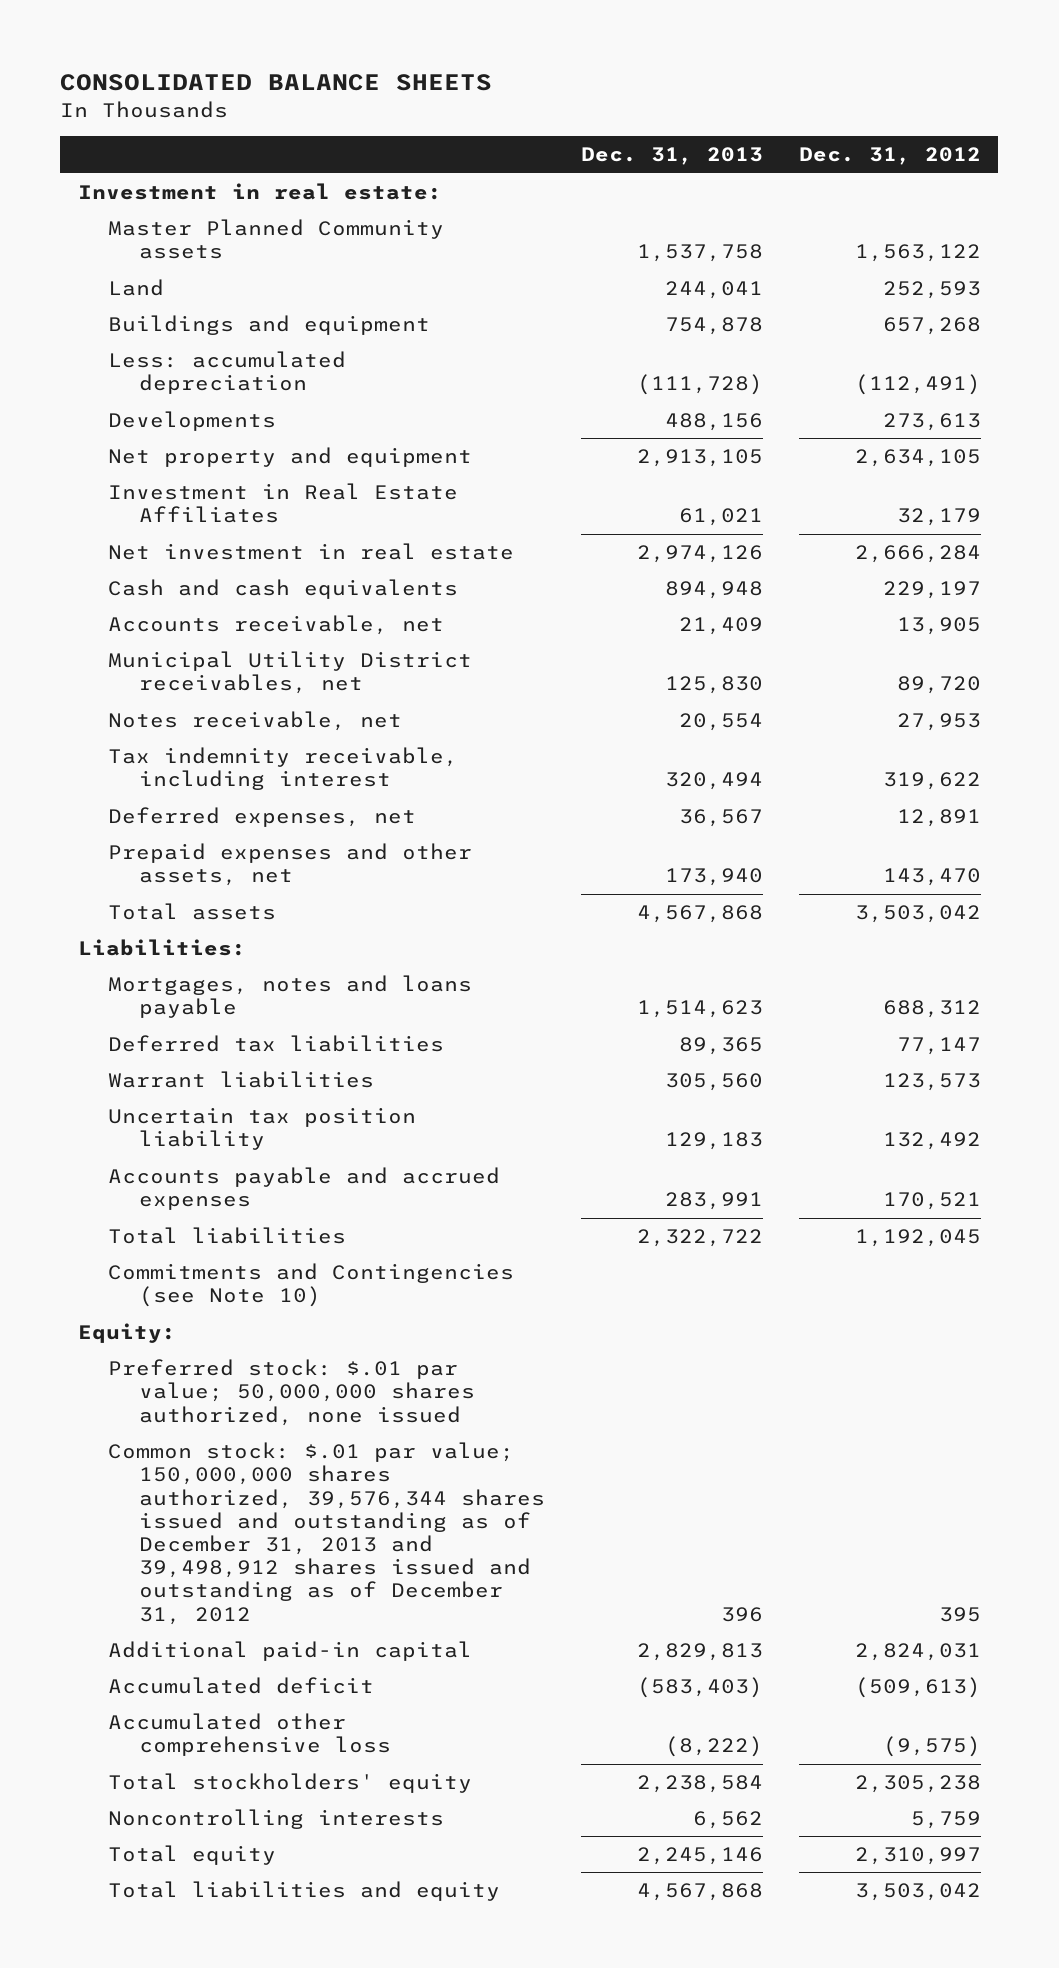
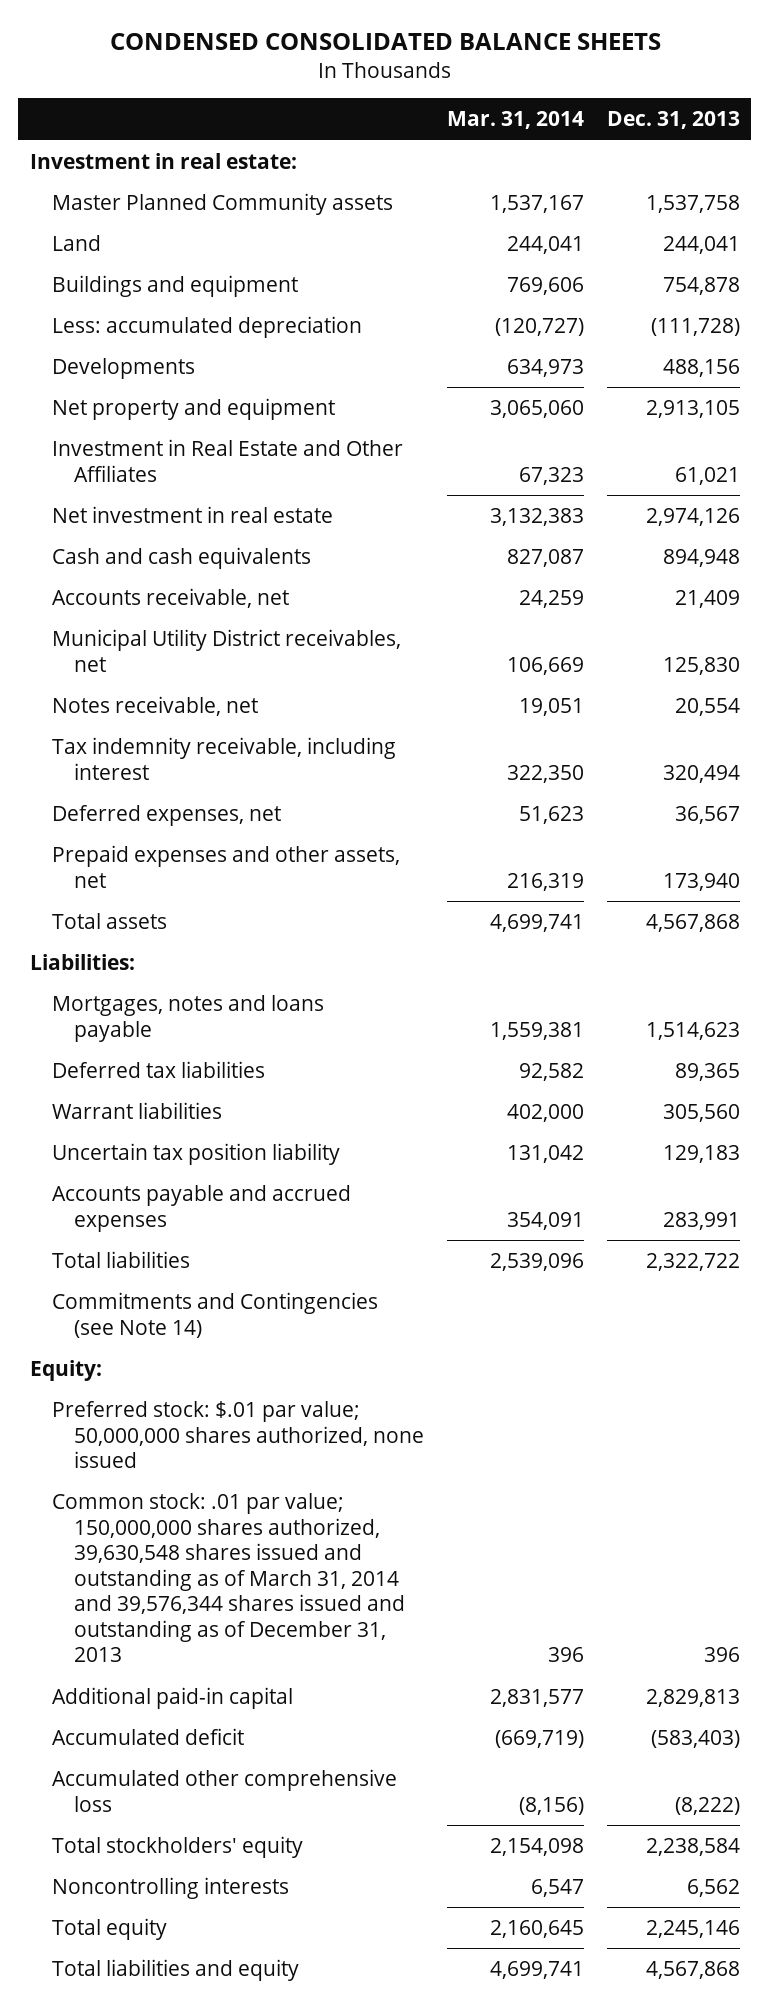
[60,74,493,92] CONSOLIDATED BALANCE SHEETS -> [109,32,661,50] CONDENSED CONSOLIDATED BALANCE SHEETS
[798,147,981,166] Dec. 31, 2012 -> none
none -> [447,111,585,130] Mar. 31, 2014
[108,483,459,524] Investment in Real Estate Affiliates -> [51,438,403,482] Investment in Real Estate and Other Affiliates
[108,1263,515,1308] Commitments and Contingencies (see Note 10) -> [51,1291,378,1338] Commitments and Contingencies (see Note 14)
[108,1442,545,1625] Common stock: $.01 par value; 150,000,000 shares authorized, 39,576,344 shares issued and outstanding as of December 31, 2013 and 39,498,912 shares issued and outstanding as of December 31, 2012 -> [51,1492,406,1663] Common stock: .01 par value; 150,000,000 shares authorized, 39,630,548 shares issued and outstanding as of March 31, 2014 and 39,576,344 shares issued and outstanding as of December 31, 2013

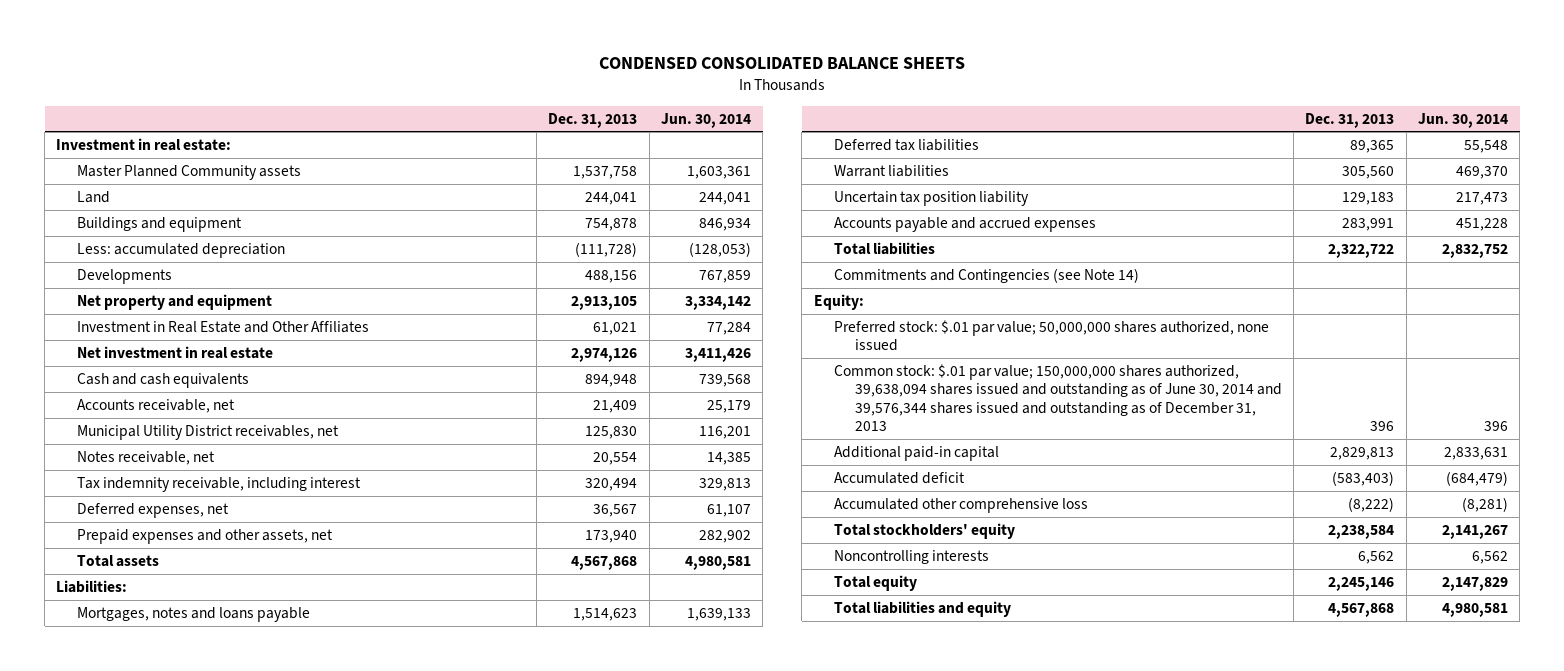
[447,111,585,130] Mar. 31, 2014 -> none
none -> [660,112,751,128] Jun. 30, 2014
[51,1492,406,1663] Common stock: .01 par value; 150,000,000 shares authorized, 39,630,548 shares issued and outstanding as of March 31, 2014 and 39,576,344 shares issued and outstanding as of December 31, 2013 -> [834,364,1282,432] Common stock: $.01 par value; 150,000,000 shares authorized, 39,638,094 shares issued and outstanding as of June 30, 2014 and 39,576,344 shares issued and outstanding as of December 31, 2013

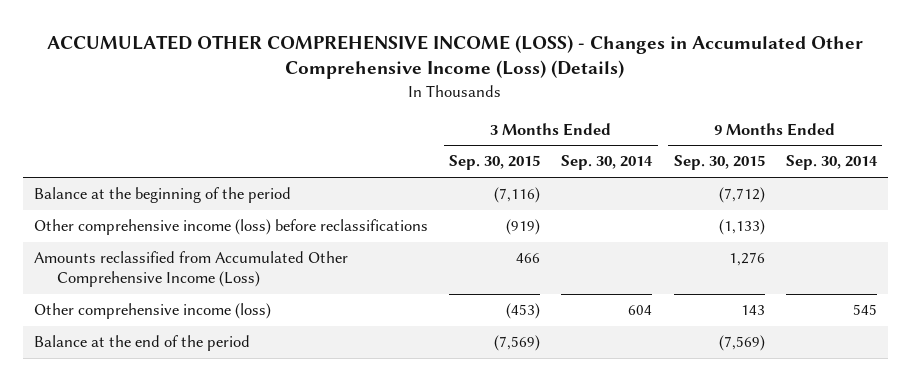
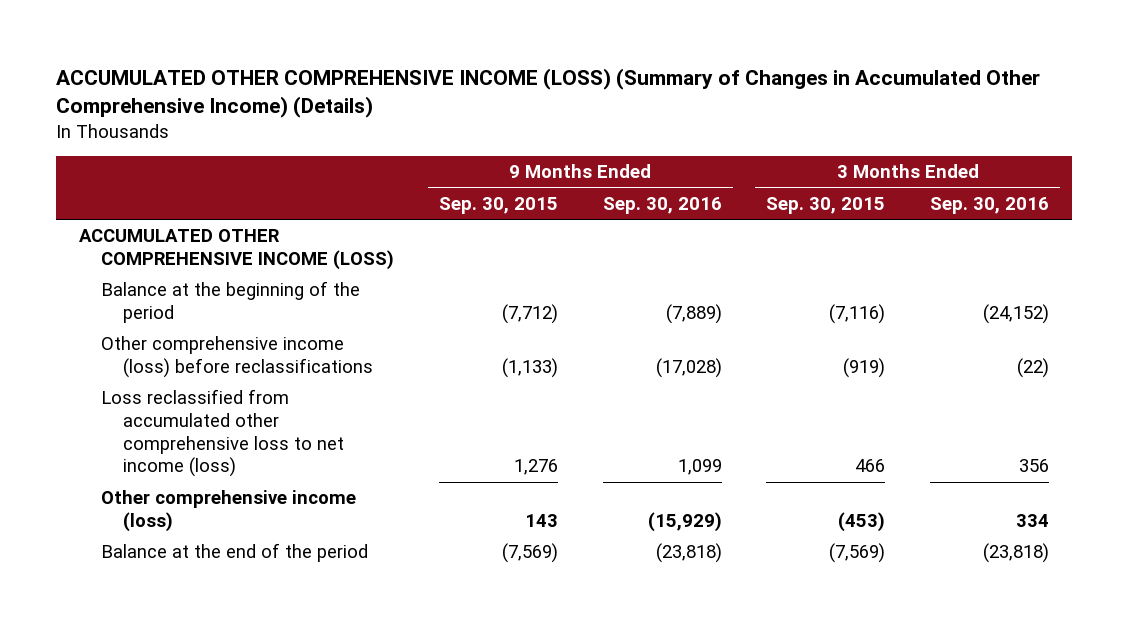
[47,34,864,80] ACCUMULATED OTHER COMPREHENSIVE INCOME (LOSS) - Changes in Accumulated Other Comprehensive Income (Loss) (Details) -> [56,67,1041,118] ACCUMULATED OTHER COMPREHENSIVE INCOME (LOSS) (Summary of Changes in Accumulated Other Comprehensive Income) (Details)
[561,155,654,171] Sep. 30, 2014 -> none
[786,155,879,171] Sep. 30, 2014 -> none
none -> [602,196,722,214] Sep. 30, 2016
none -> [930,196,1050,214] Sep. 30, 2016
none -> [78,229,394,271] ACCUMULATED OTHER COMPREHENSIVE INCOME (LOSS)
[33,251,348,288] Amounts reclassified from Accumulated Other Comprehensive Income (Loss) -> [100,389,345,478] Loss reclassified from accumulated other comprehensive loss to net income (loss)

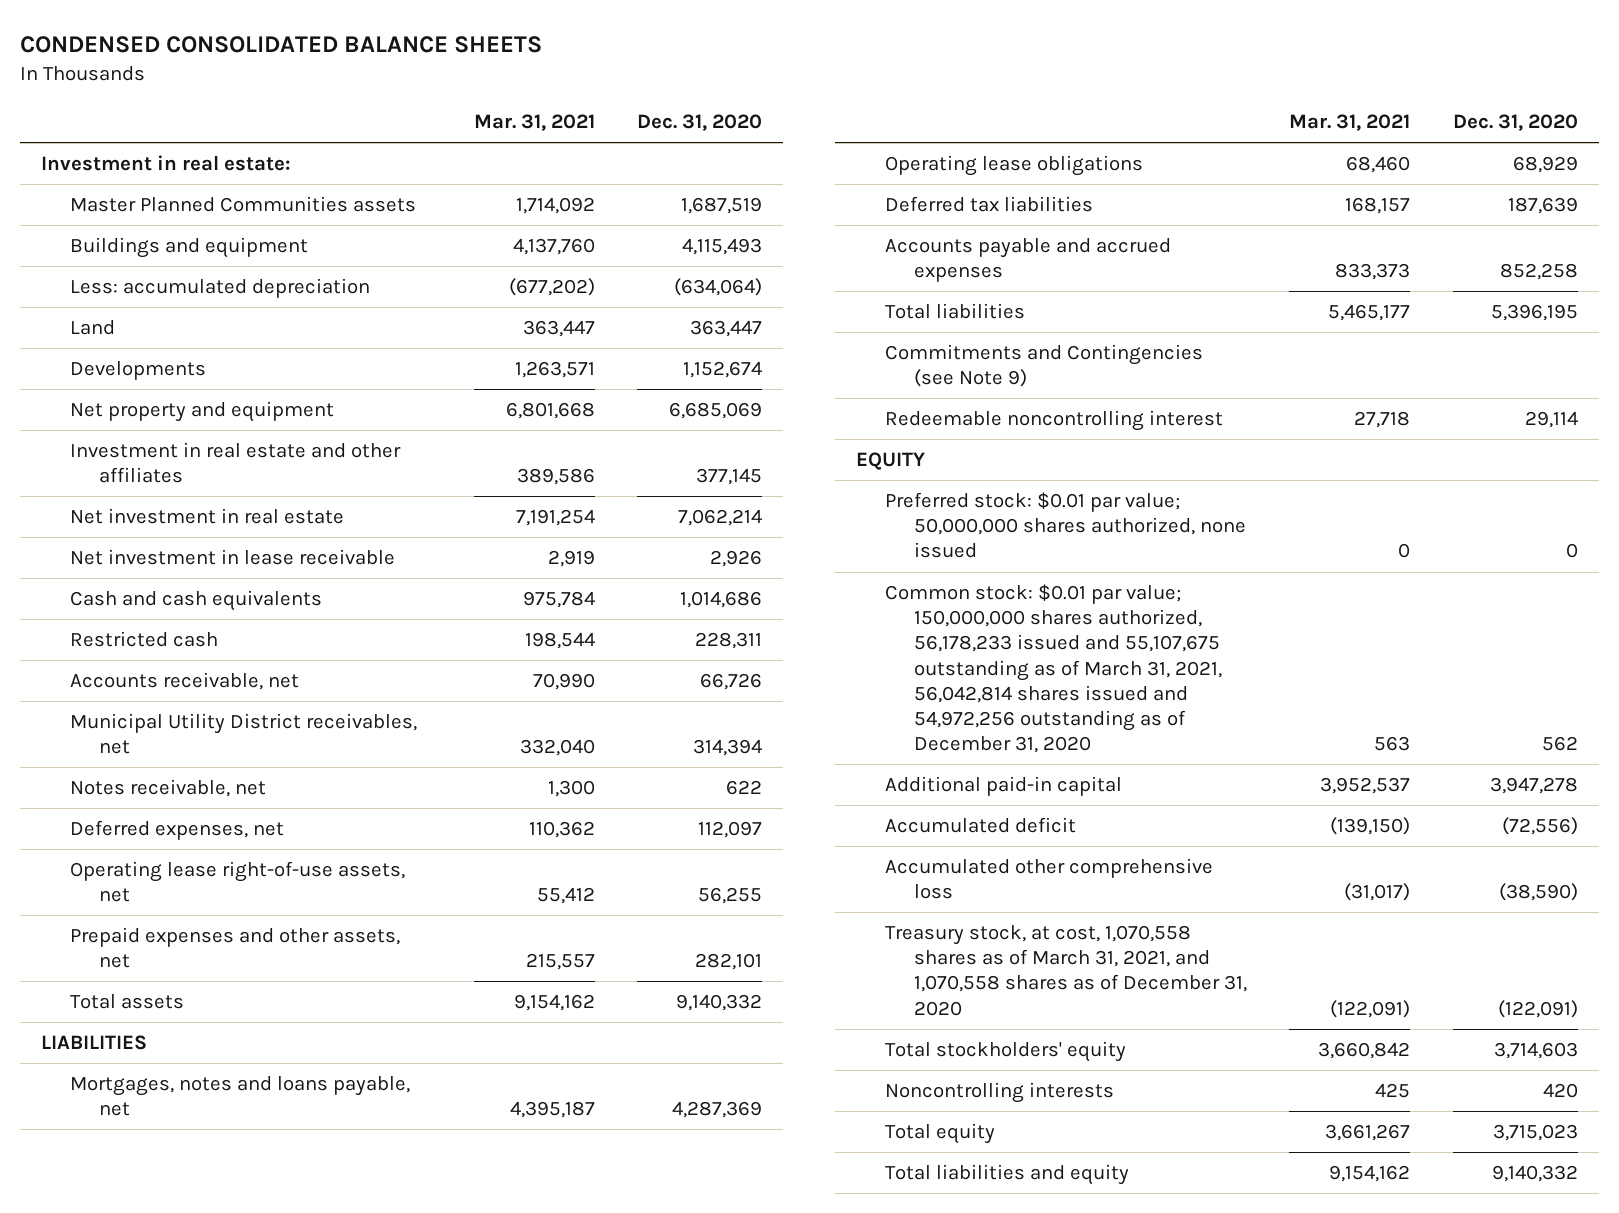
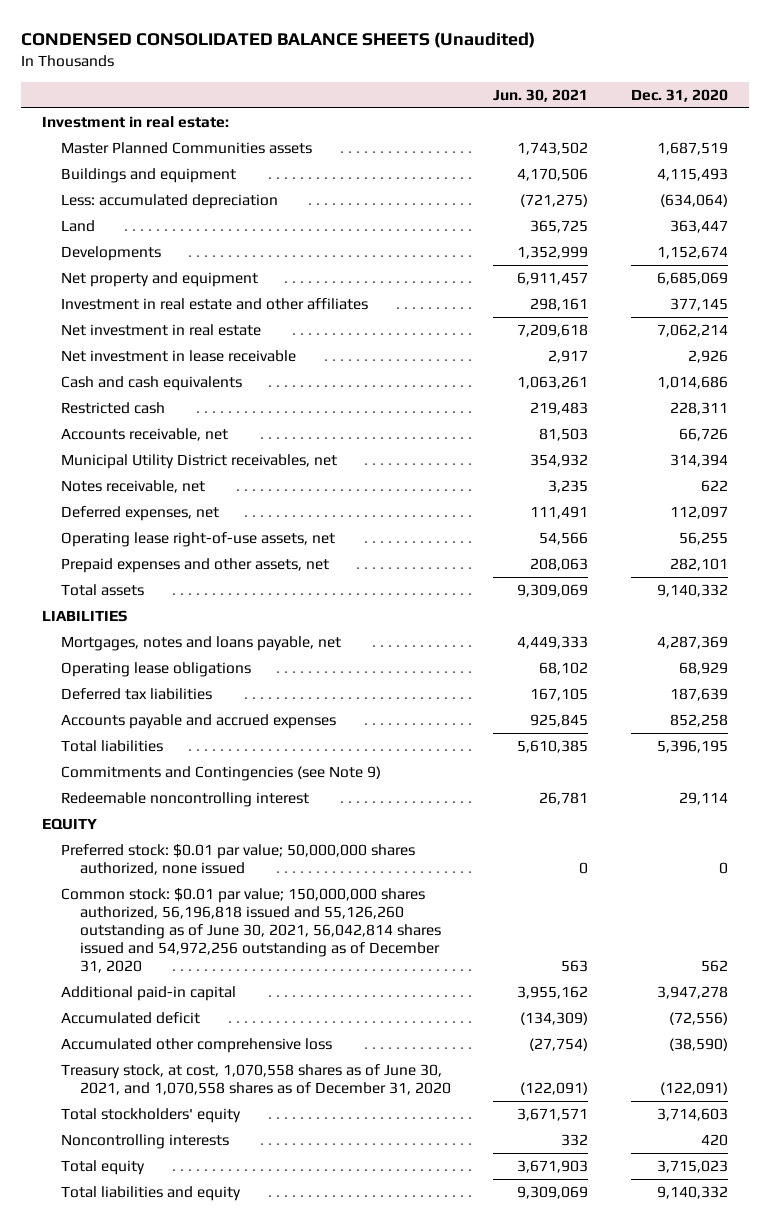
[19,36,542,54] CONDENSED CONSOLIDATED BALANCE SHEETS -> [20,31,535,48] CONDENSED CONSOLIDATED BALANCE SHEETS (Unaudited)
[473,113,595,131] Mar. 31, 2021 -> none
none -> [493,88,589,102] Jun. 30, 2021
[885,584,1223,754] Common stock: $0.01 par value; 150,000,000 shares authorized, 56,178,233 issued and 55,107,675 outstanding as of March 31, 2021, 56,042,814 shares issued and 54,972,256 outstanding as of December 31, 2020 -> [60,888,441,974] Common stock: $0.01 par value; 150,000,000 shares authorized, 56,196,818 issued and 55,126,260 outstanding as of June 30, 2021, 56,042,814 shares issued and 54,972,256 outstanding as of December 31, 2020
[885,925,1248,1016] Treasury stock, at cost, 1,070,558 shares as of March 31, 2021, and 1,070,558 shares as of December 31, 2020 -> [60,1064,451,1096] Treasury stock, at cost, 1,070,558 shares as of June 30, 2021, and 1,070,558 shares as of December 31, 2020

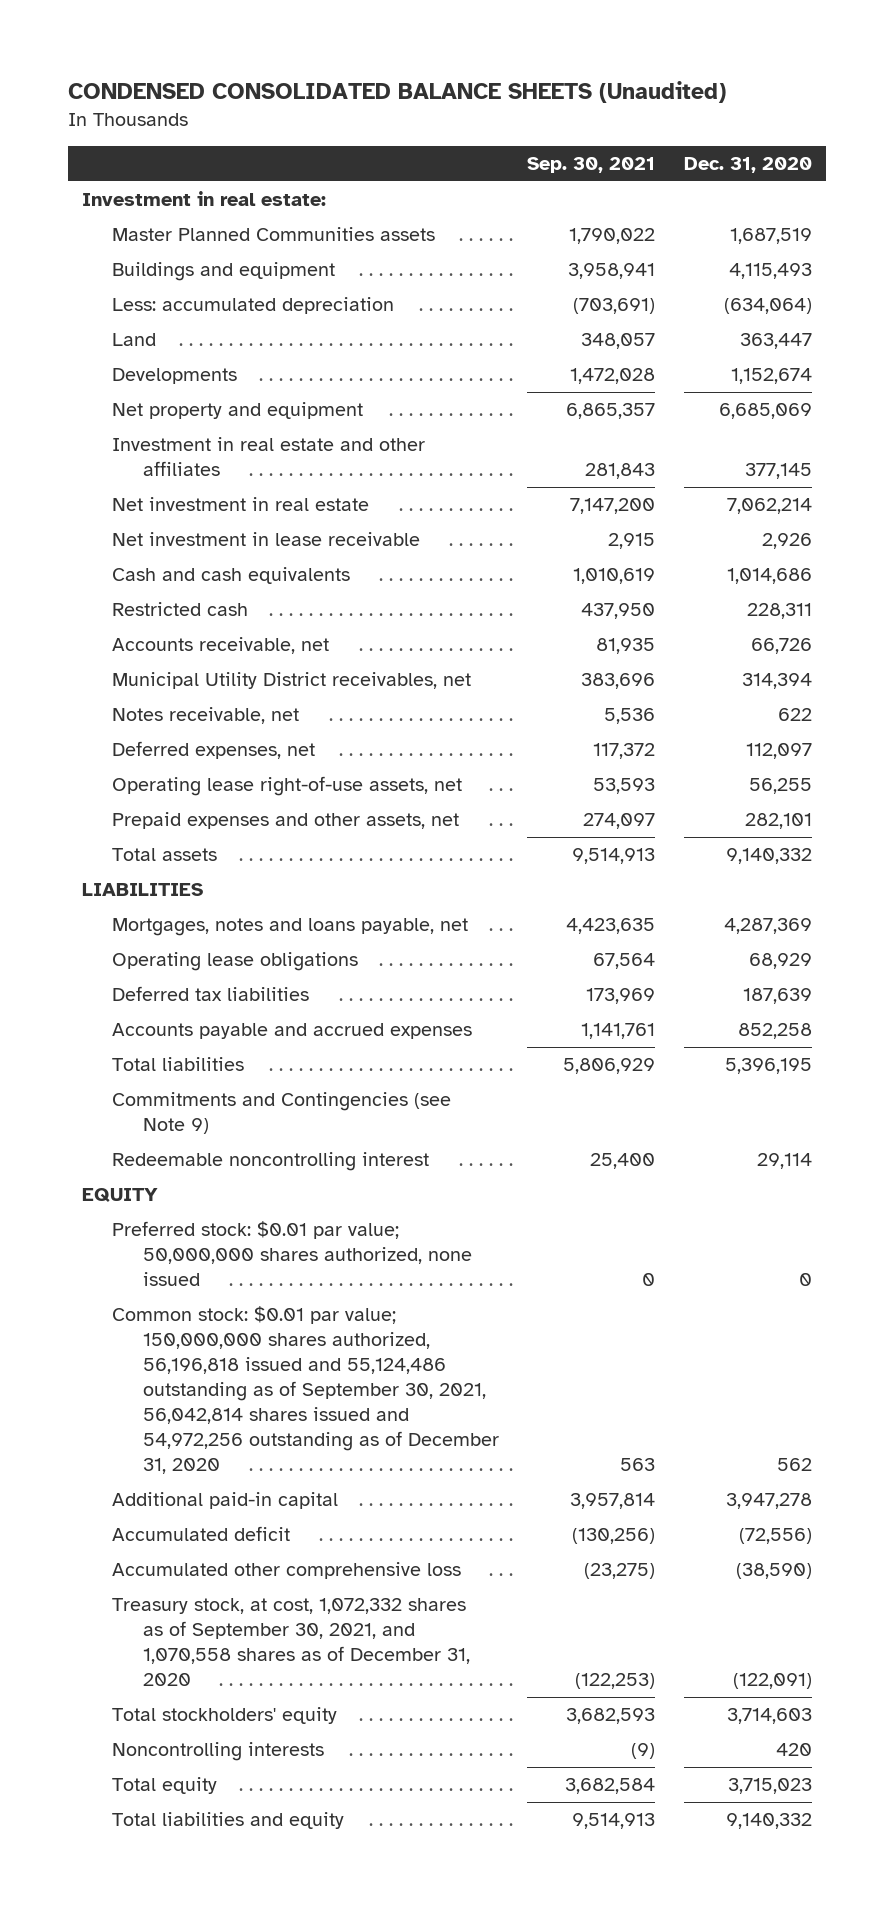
[493,88,589,102] Jun. 30, 2021 -> none
none -> [527,157,656,174] Sep. 30, 2021
[60,888,441,974] Common stock: $0.01 par value; 150,000,000 shares authorized, 56,196,818 issued and 55,126,260 outstanding as of June 30, 2021, 56,042,814 shares issued and 54,972,256 outstanding as of December 31, 2020 -> [112,1306,500,1474] Common stock: $0.01 par value; 150,000,000 shares authorized, 56,196,818 issued and 55,124,486 outstanding as of September 30, 2021, 56,042,814 shares issued and 54,972,256 outstanding as of December 31, 2020
[60,1064,451,1096] Treasury stock, at cost, 1,070,558 shares as of June 30, 2021, and 1,070,558 shares as of December 31, 2020 -> [112,1598,471,1687] Treasury stock, at cost, 1,072,332 shares as of September 30, 2021, and 1,070,558 shares as of December 31, 2020

